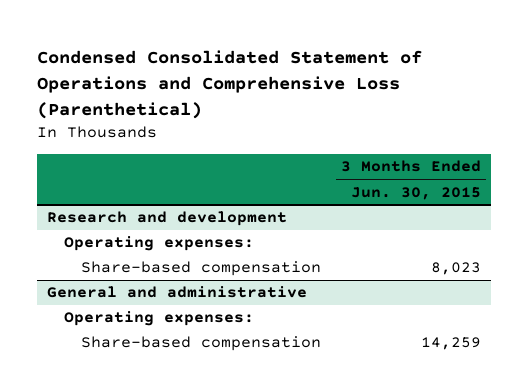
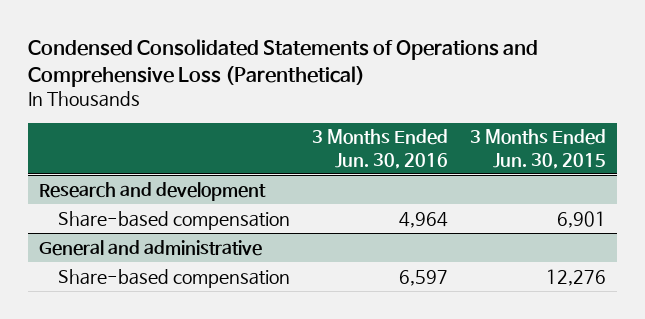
[37,50,423,119] Condensed Consolidated Statement of Operations and Comprehensive Loss (Parenthetical) -> [27,38,538,87] Condensed Consolidated Statements of Operations and Comprehensive Loss (Parenthetical)
none -> [312,129,449,169] 3 Months Ended Jun. 30, 2016
[63,236,254,252] Operating expenses: -> none
[430,262,481,276] 8,023 -> [557,210,607,228] 6,901
[63,311,254,327] Operating expenses: -> none
[420,337,481,351] 14,259 -> [546,268,607,286] 12,276

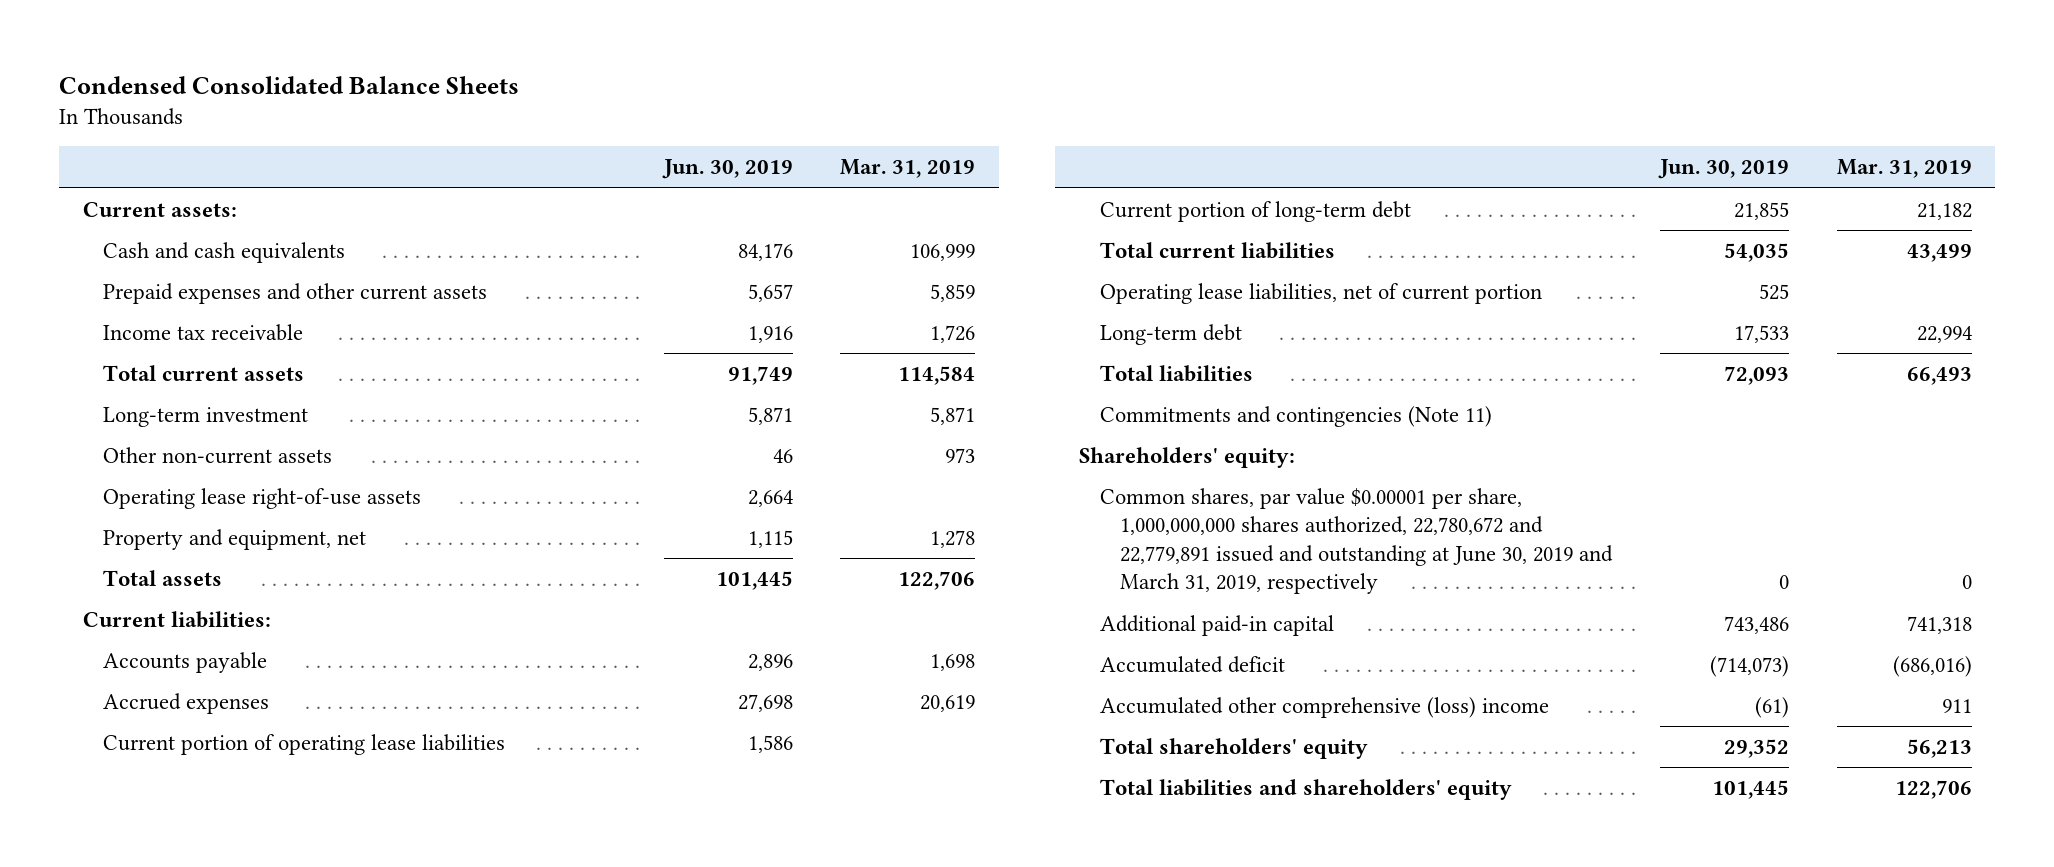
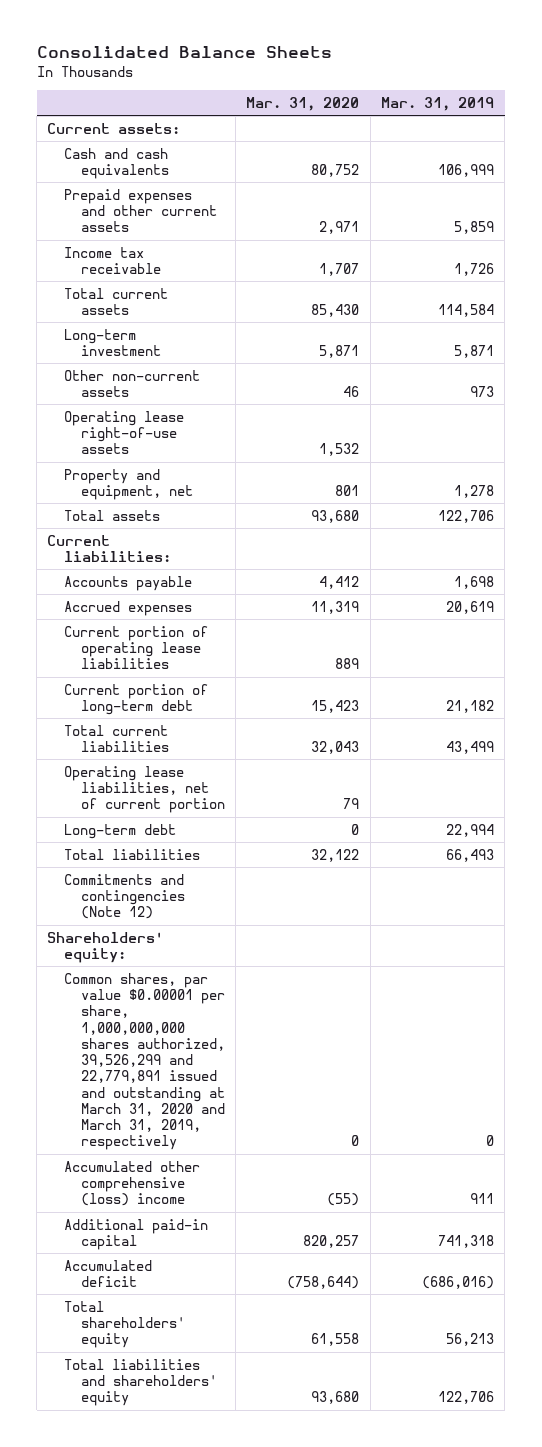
[58,75,519,94] Condensed Consolidated Balance Sheets -> [36,45,332,58] Consolidated Balance Sheets
[661,159,793,180] Jun. 30, 2019 -> none
none -> [246,97,360,112] Mar. 31, 2020
[1099,406,1492,428] Commitments and contingencies (Note 11) -> [64,873,185,920] Commitments and contingencies (Note 12)
[1099,488,1614,595] Common shares, par value $0.00001 per share, 1,000,000,000 shares authorized, 22,780,672 and 22,779,891 issued and outstanding at June 30, 2019 and March 31, 2019, respectively -> [64,972,225,1151] Common shares, par value $0.00001 per share, 1,000,000,000 shares authorized, 39,526,299 and 22,779,891 issued and outstanding at March 31, 2020 and March 31, 2019, respectively
[1099,697,1549,719] Accumulated other comprehensive (loss) income -> [64,1160,201,1207] Accumulated other comprehensive (loss) income

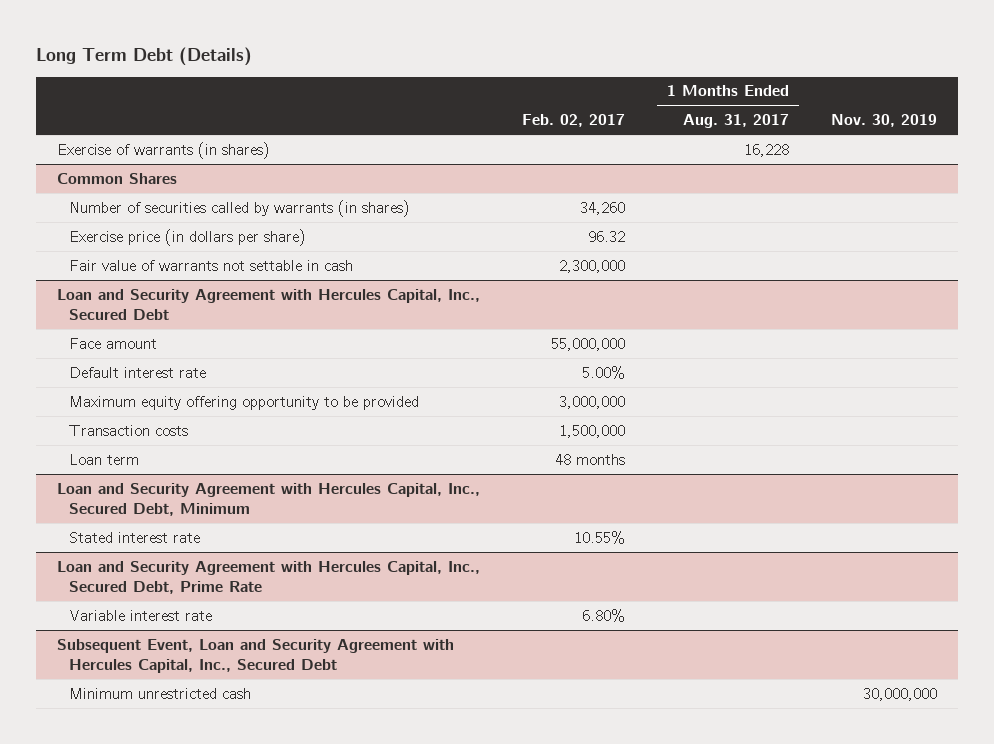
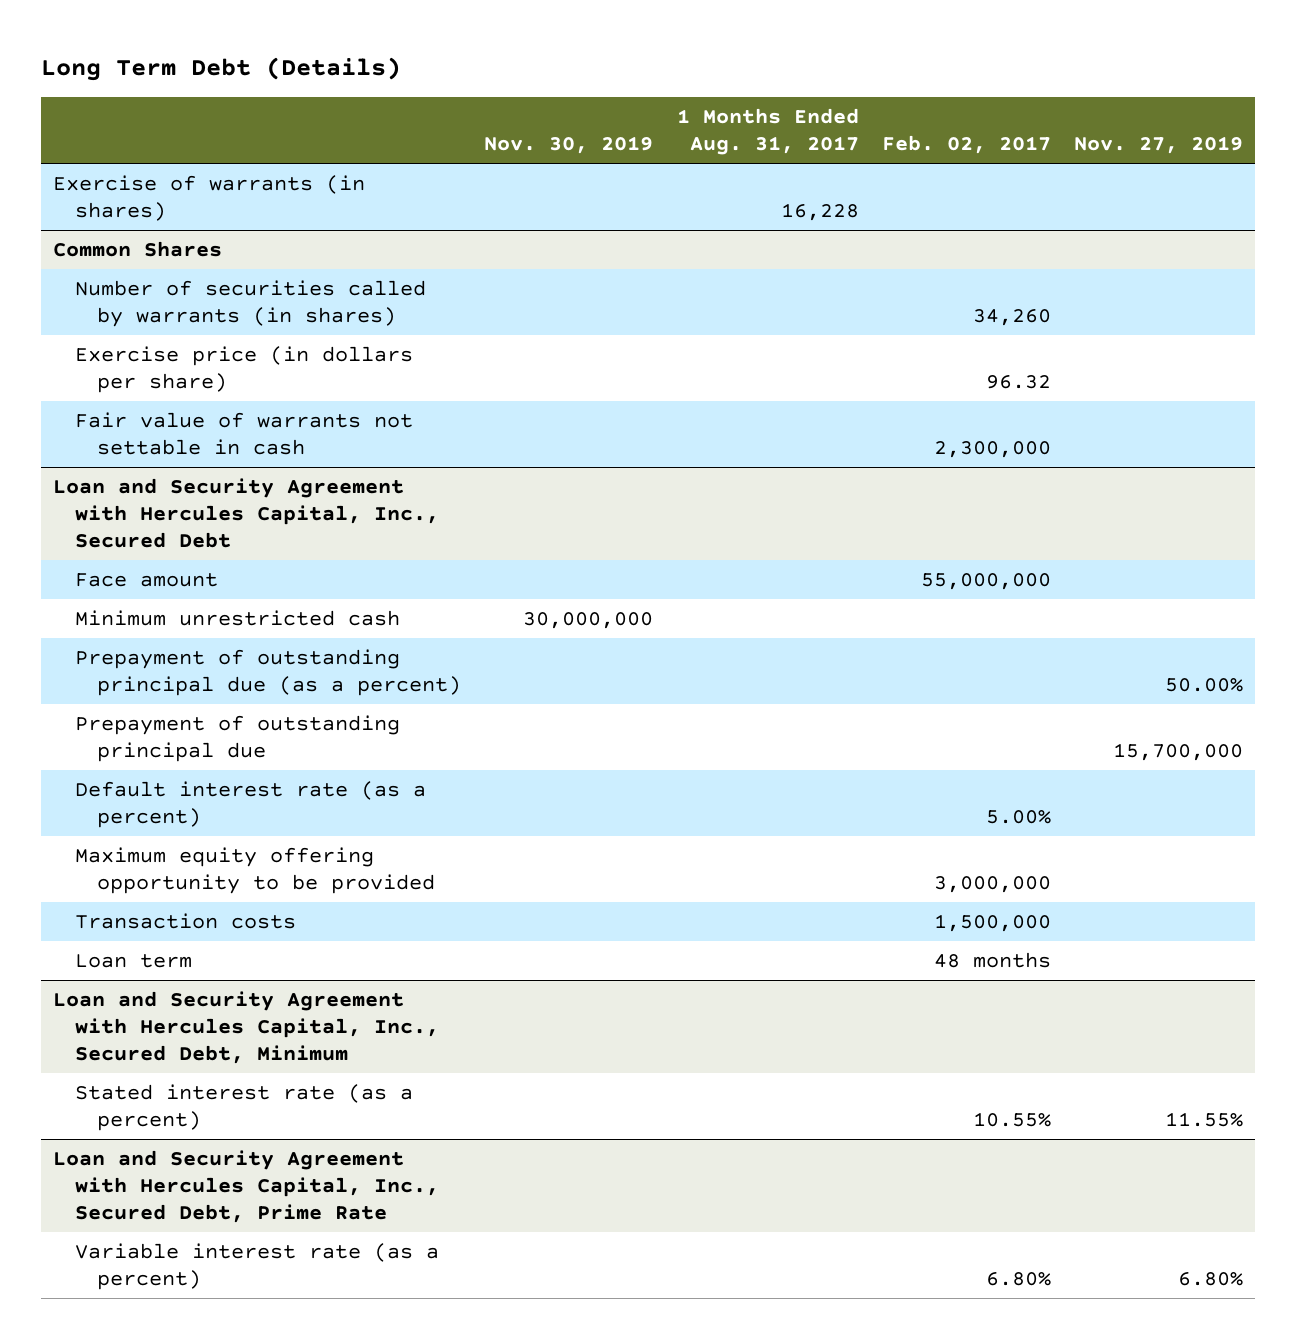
none -> [1074,136,1244,155] Nov. 27, 2019
none -> [74,610,400,627] Minimum unrestricted cash
none -> [74,649,462,696] Prepayment of outstanding principal due (as a percent)
none -> [74,715,400,762] Prepayment of outstanding principal due
[69,366,207,378] Default interest rate -> [74,781,426,828] Default interest rate (as a percent)
[69,531,201,543] Stated interest rate -> [74,1084,413,1131] Stated interest rate (as a percent)
[57,638,455,673] Subsequent Event, Loan and Security Agreement with Hercules Capital, Inc., Secured Debt -> none
[69,687,252,699] Minimum unrestricted cash -> none
[69,609,213,621] Variable interest rate -> [74,1243,439,1290] Variable interest rate (as a percent)

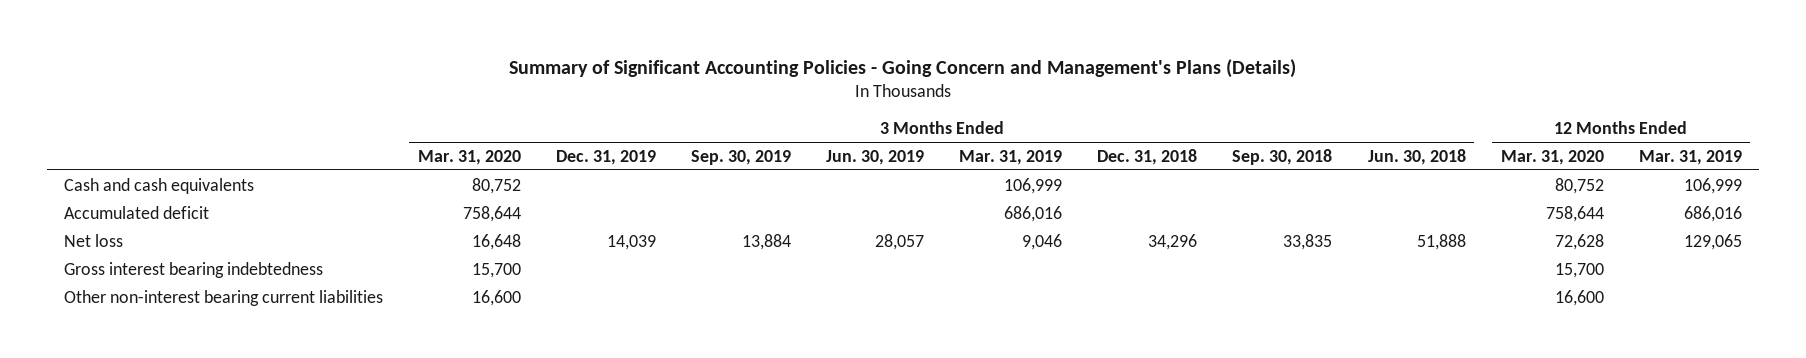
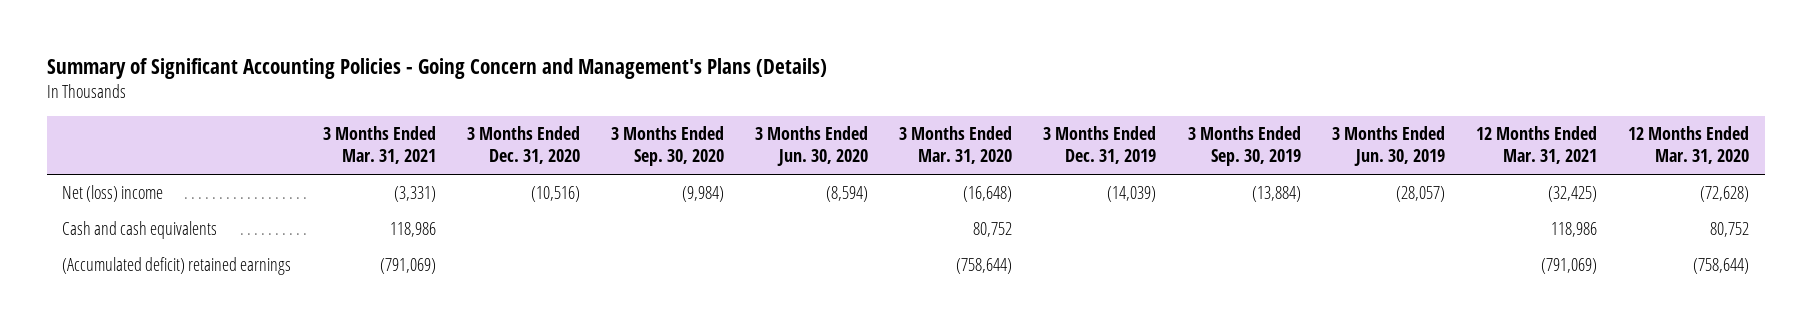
[959,149,1063,165] Mar. 31, 2019 -> none
[1097,148,1198,165] Dec. 31, 2018 -> none
[1232,148,1333,165] Sep. 30, 2018 -> none
[1367,148,1466,165] Jun. 30, 2018 -> none
[1638,149,1742,165] Mar. 31, 2019 -> none
none -> [322,125,436,165] 3 Months Ended Mar. 31, 2021
none -> [466,125,580,165] 3 Months Ended Dec. 31, 2020
none -> [610,125,724,167] 3 Months Ended Sep. 30, 2020
none -> [755,125,869,167] 3 Months Ended Jun. 30, 2020
none -> [1475,125,1597,165] 12 Months Ended Mar. 31, 2021
none -> [62,185,164,203] Net (loss) income
[64,233,124,247] Net loss -> none
[64,261,324,278] Gross interest bearing indebtedness -> none
[64,289,384,306] Other non-interest bearing current liabilities -> none
[64,205,210,219] Accumulated deficit -> [62,257,292,276] (Accumulated deficit) retained earnings
[463,205,522,222] 758,644 -> [956,258,1013,275] (758,644)
[1545,205,1604,222] 758,644 -> [1693,258,1750,275] (758,644)

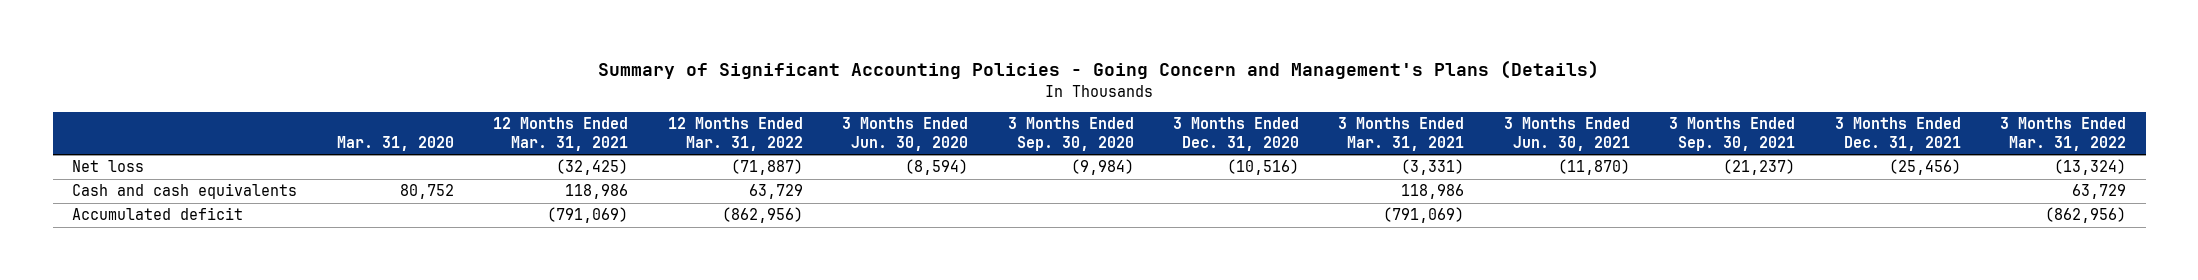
[899,125,1013,165] 3 Months Ended Mar. 31, 2020 -> none
[1043,125,1157,165] 3 Months Ended Dec. 31, 2019 -> none
[1187,125,1301,167] 3 Months Ended Sep. 30, 2019 -> none
[1331,125,1445,167] 3 Months Ended Jun. 30, 2019 -> none
[1628,125,1750,165] 12 Months Ended Mar. 31, 2020 -> none
none -> [336,136,454,152] Mar. 31, 2020
none -> [667,117,803,152] 12 Months Ended Mar. 31, 2022
none -> [1503,117,1630,152] 3 Months Ended Jun. 30, 2021
none -> [1669,117,1796,152] 3 Months Ended Sep. 30, 2021
none -> [1834,117,1961,152] 3 Months Ended Dec. 31, 2021
none -> [2000,117,2127,152] 3 Months Ended Mar. 31, 2022
[62,185,164,203] Net (loss) income -> [72,160,145,173] Net loss
[62,257,292,276] (Accumulated deficit) retained earnings -> [72,207,244,221] Accumulated deficit

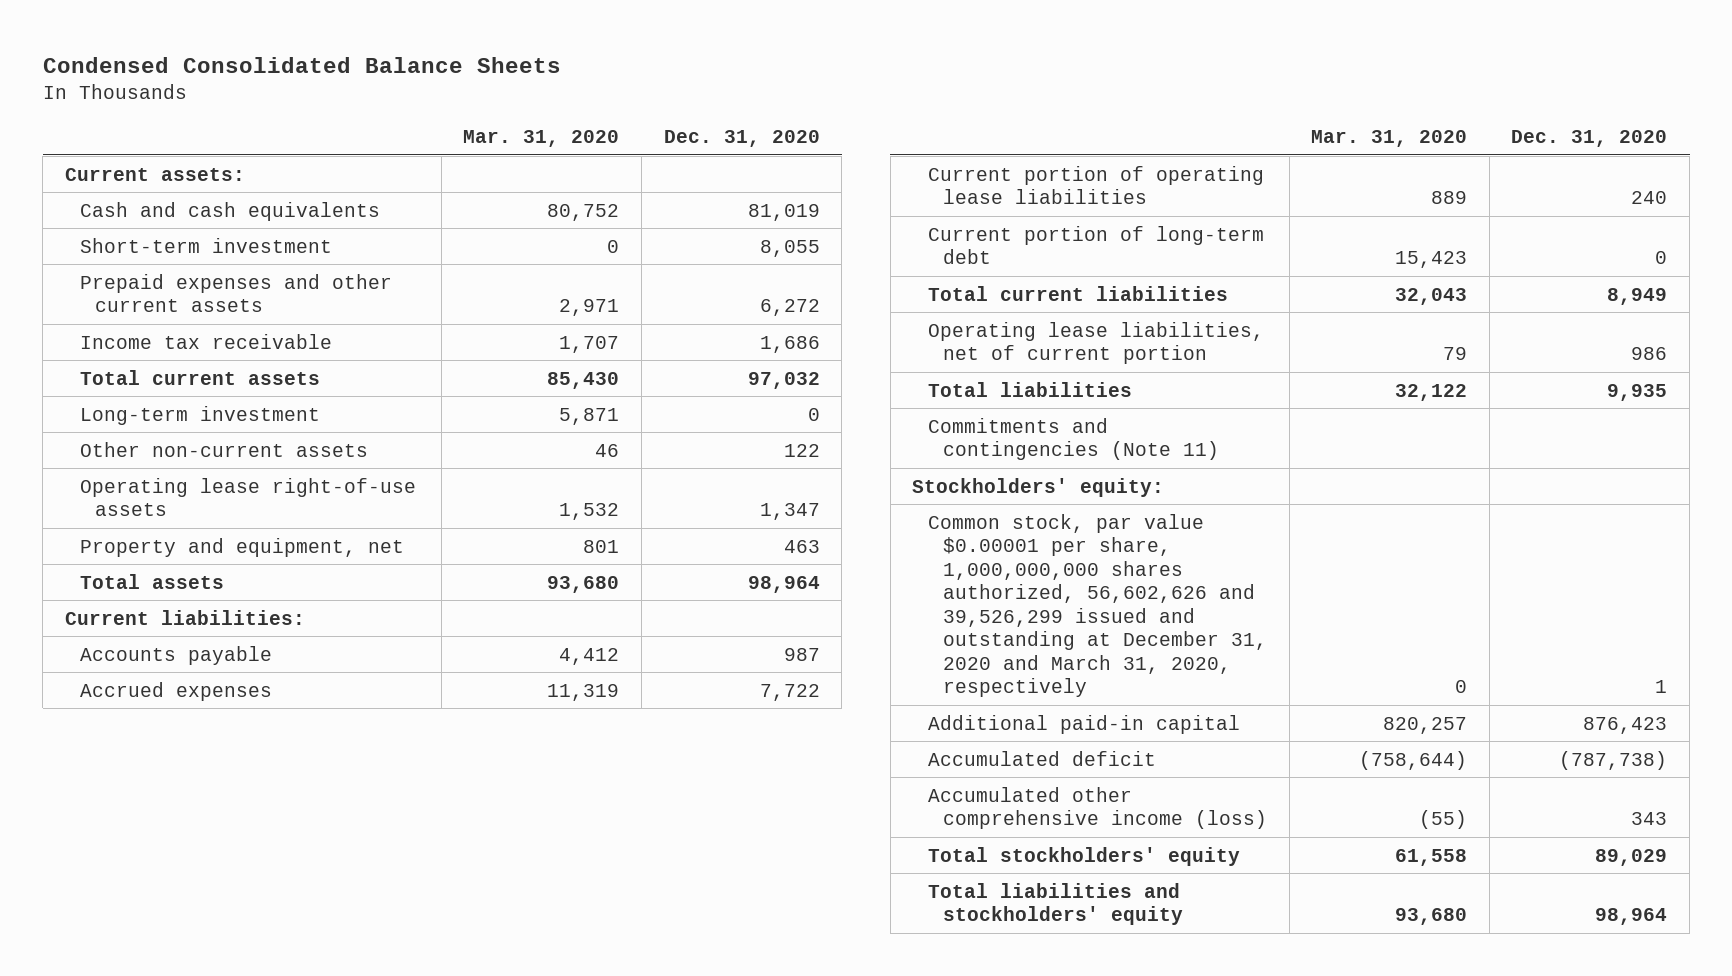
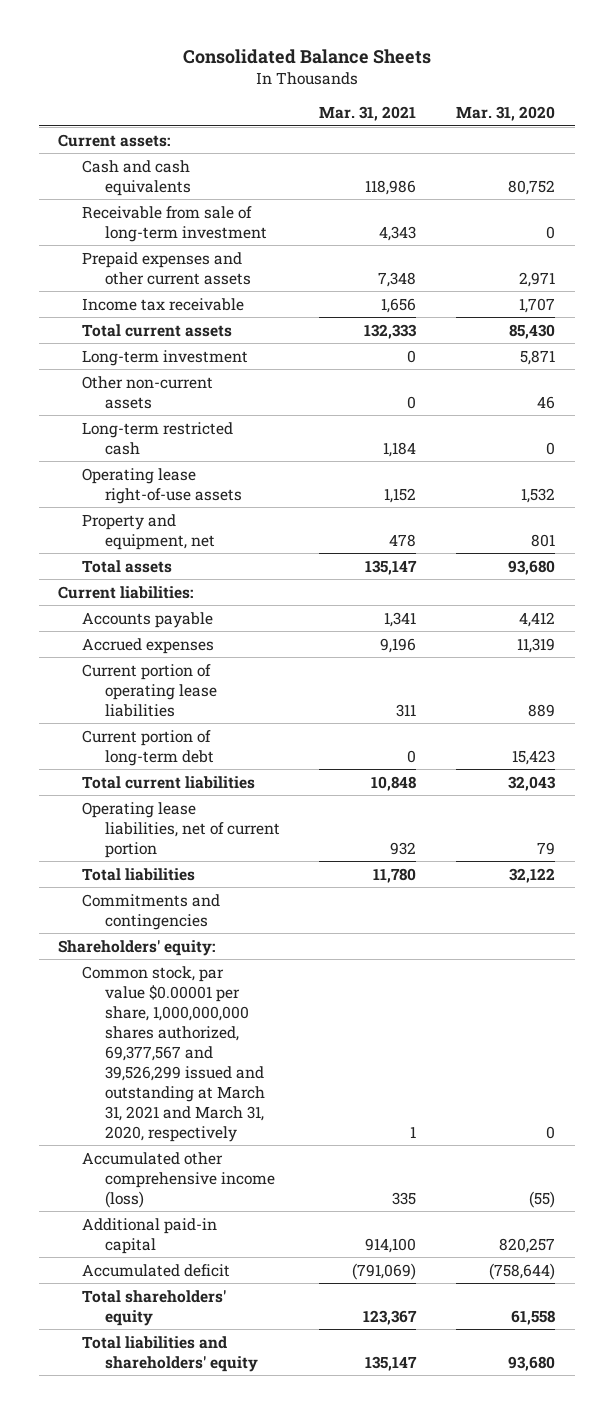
[42,56,561,73] Condensed Consolidated Balance Sheets -> [182,48,431,64] Consolidated Balance Sheets
[663,130,820,148] Dec. 31, 2020 -> none
none -> [319,106,417,122] Mar. 31, 2021
[79,237,332,253] Short-term investment -> none
none -> [81,205,267,242] Receivable from sale of long-term investment
none -> [81,421,233,455] Long-term restricted cash
[927,417,1220,461] Commitments and contingencies (Note 11) -> [81,893,220,930] Commitments and contingencies
[912,477,1165,497] Stockholders' equity: -> [58,939,216,956] Shareholders' equity:
[927,513,1268,698] Common stock, par value $0.00001 per share, 1,000,000,000 shares authorized, 56,602,626 and 39,526,299 issued and outstanding at December 31, 2020 and March 31, 2020, respectively -> [81,965,265,1142] Common stock, par value $0.00001 per share, 1,000,000,000 shares authorized, 69,377,567 and 39,526,299 issued and outstanding at March 31, 2021 and March 31, 2020, respectively
[927,786,1268,830] Accumulated other comprehensive income (loss) -> [81,1151,275,1208] Accumulated other comprehensive income (loss)
[927,846,1240,866] Total stockholders' equity -> [81,1289,226,1326] Total shareholders' equity
[927,882,1184,926] Total liabilities and stockholders' equity -> [81,1335,258,1372] Total liabilities and shareholders' equity

